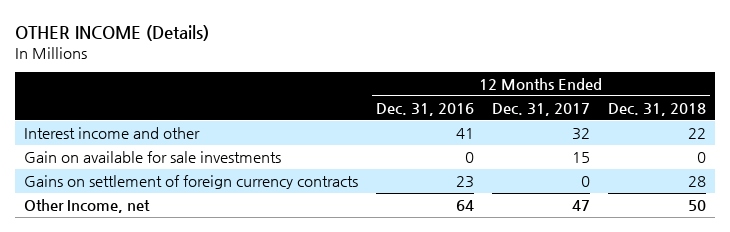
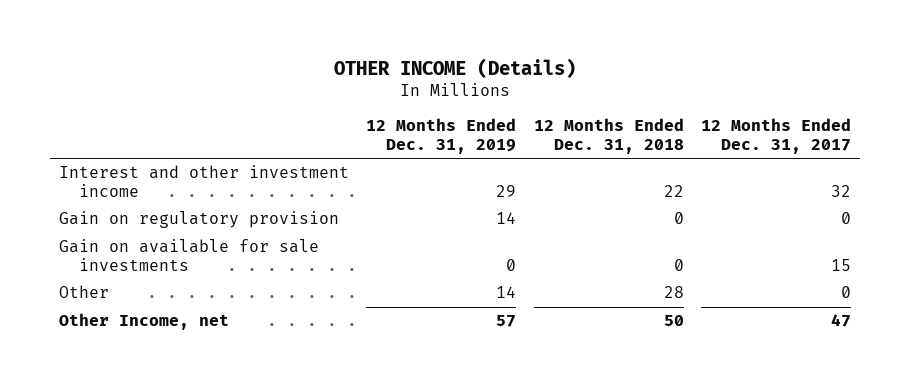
[376,102,475,116] Dec. 31, 2016 -> none
none -> [366,118,517,155] 12 Months Ended Dec. 31, 2019
[24,126,201,139] Interest income and other -> [58,165,349,198] Interest and other investment income
none -> [58,211,339,229] Gain on regulatory provision
[24,174,359,189] Gains on settlement of foreign currency contracts -> none
none -> [58,285,109,299] Other

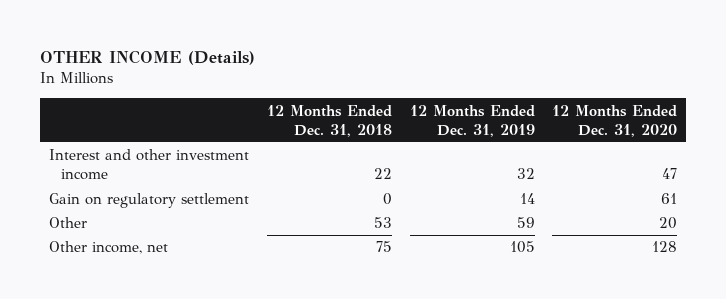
[701,118,852,155] 12 Months Ended Dec. 31, 2017 -> none
none -> [552,104,678,137] 12 Months Ended Dec. 31, 2020
[58,239,319,272] Gain on available for sale investments -> none
[496,185,517,198] 29 -> [516,168,535,180] 32
[58,211,339,229] Gain on regulatory provision -> [48,193,249,209] Gain on regulatory settlement
[496,286,517,299] 14 -> [516,217,535,229] 59
[663,286,684,299] 28 -> [373,217,392,229] 53
[58,313,229,331] Other Income, net -> [48,241,168,255] Other income, net
[496,315,517,328] 57 -> [509,241,535,254] 105
[663,315,684,327] 50 -> [375,241,392,253] 75

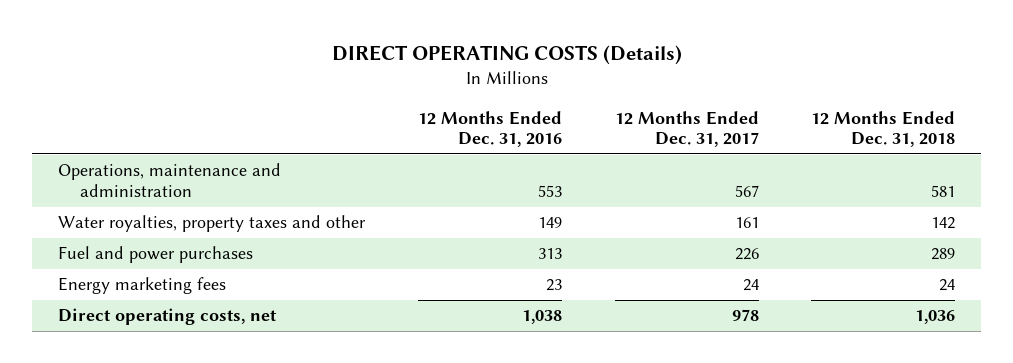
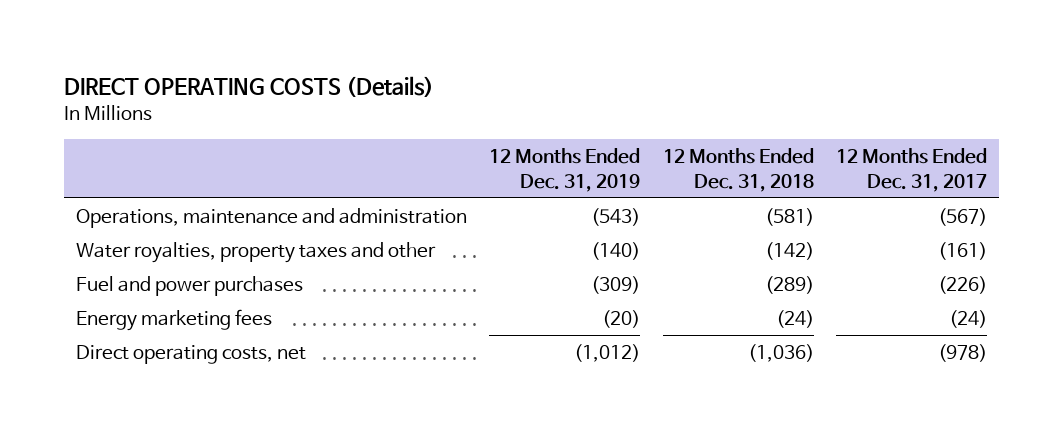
[417,110,562,148] 12 Months Ended Dec. 31, 2016 -> none
none -> [489,148,641,192] 12 Months Ended Dec. 31, 2019
[734,185,759,198] 567 -> [938,207,988,226] (567)
[931,185,956,198] 581 -> [764,207,814,226] (581)
[734,217,759,229] 161 -> [938,241,988,260] (161)
[931,217,956,230] 142 -> [764,241,814,260] (142)
[734,248,759,261] 226 -> [938,275,988,294] (226)
[931,248,956,261] 289 -> [764,275,814,294] (289)
[742,279,759,292] 24 -> [949,309,988,328] (24)
[939,279,956,292] 24 -> [775,309,814,328] (24)
[731,309,759,322] 978 -> [938,343,988,362] (978)
[915,310,956,325] 1,036 -> [747,343,814,362] (1,036)

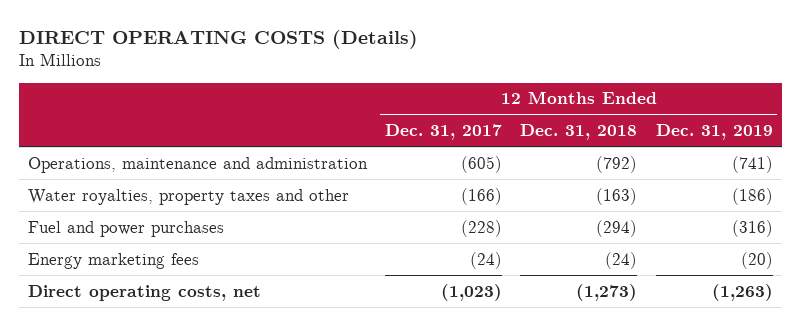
[591,207,641,226] (543) -> [731,155,773,173] (741)
[764,207,814,226] (581) -> [596,155,638,173] (792)
[938,207,988,226] (567) -> [460,155,502,173] (605)
[591,241,641,260] (140) -> [731,187,773,205] (186)
[764,241,814,260] (142) -> [596,187,638,205] (163)
[938,241,988,260] (161) -> [460,187,502,205] (166)
[591,275,641,294] (309) -> [731,219,773,237] (316)
[764,275,814,294] (289) -> [596,219,638,237] (294)
[938,275,988,294] (226) -> [460,219,502,237] (228)
[574,343,641,362] (1,012) -> [711,283,773,301] (1,263)
[747,343,814,362] (1,036) -> [576,283,638,301] (1,273)
[938,343,988,362] (978) -> [440,283,502,301] (1,023)

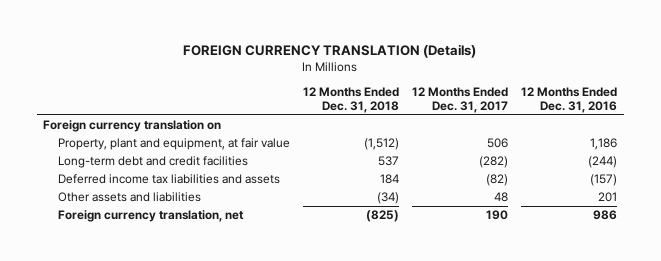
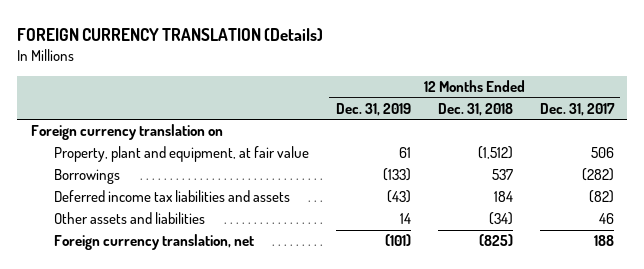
[521,86,618,113] 12 Months Ended Dec. 31, 2016 -> none
none -> [336,102,412,116] Dec. 31, 2019
[57,156,248,169] Long-term debt and credit facilities -> [54,169,121,185] Borrowings
[494,192,509,203] 48 -> [598,213,614,225] 46
[486,210,509,221] 190 -> [593,235,614,247] 188

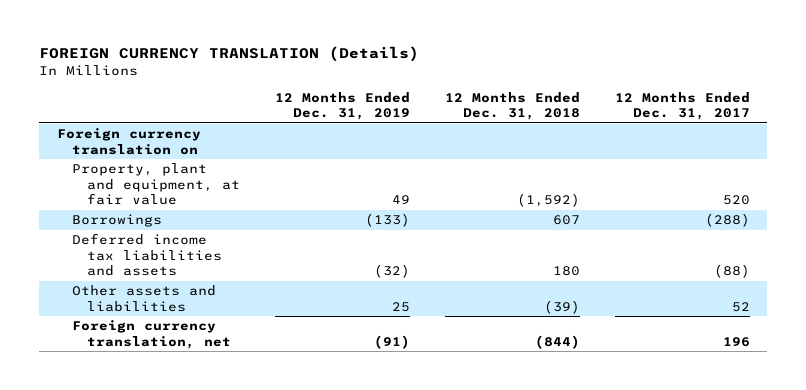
[399,147,412,159] 61 -> [391,194,410,204] 49
[477,146,513,160] (1,512) -> [516,192,580,207] (1,592)
[590,147,614,159] 506 -> [722,194,750,205] 520
[491,169,513,181] 537 -> [552,215,580,226] 607
[581,168,614,182] (282) -> [704,213,750,228] (288)
[387,190,412,204] (43) -> [373,263,410,278] (32)
[493,191,513,203] 184 -> [552,265,580,276] 180
[588,190,614,204] (82) -> [713,263,750,278] (88)
[400,213,412,225] 14 -> [391,301,410,312] 25
[488,212,513,226] (34) -> [543,299,580,314] (39)
[598,213,614,225] 46 -> [731,301,750,312] 52
[385,234,412,247] (101) -> [373,334,410,349] (91)
[478,234,513,247] (825) -> [534,334,580,349] (844)
[593,235,614,247] 188 -> [722,336,750,347] 196

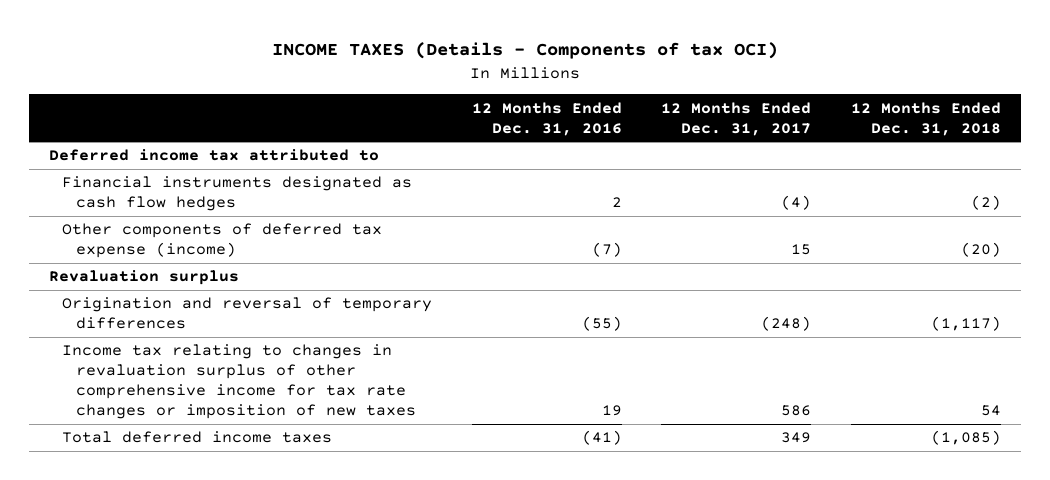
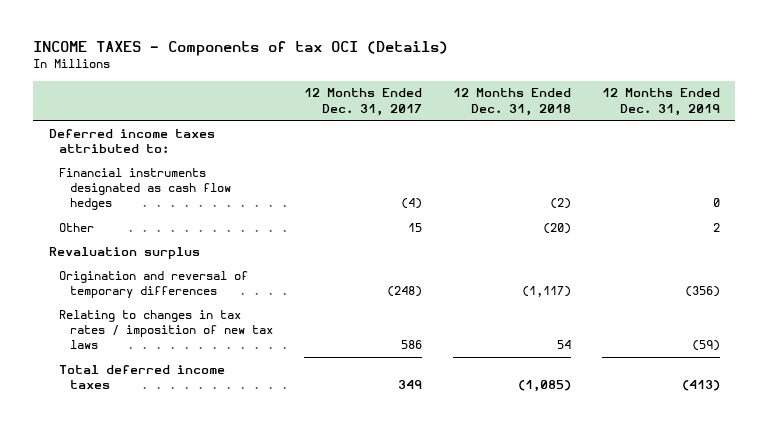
[271,41,778,59] INCOME TAXES (Details - Components of tax OCI) -> [33,41,449,57] INCOME TAXES - Components of tax OCI (Details)
[471,101,622,136] 12 Months Ended Dec. 31, 2016 -> none
none -> [601,88,720,116] 12 Months Ended Dec. 31, 2019
[48,149,379,162] Deferred income tax attributed to -> [48,128,215,154] Deferred income taxes attributed to:
[62,223,383,259] Other components of deferred tax expense (income) -> [59,222,95,232] Other
[62,344,416,420] Income tax relating to changes in revaluation surplus of other comprehensive income for tax rate changes or imposition of new taxes -> [59,309,273,350] Relating to changes in tax rates / imposition of new tax laws

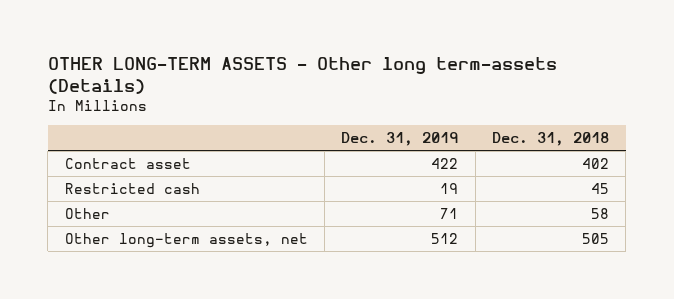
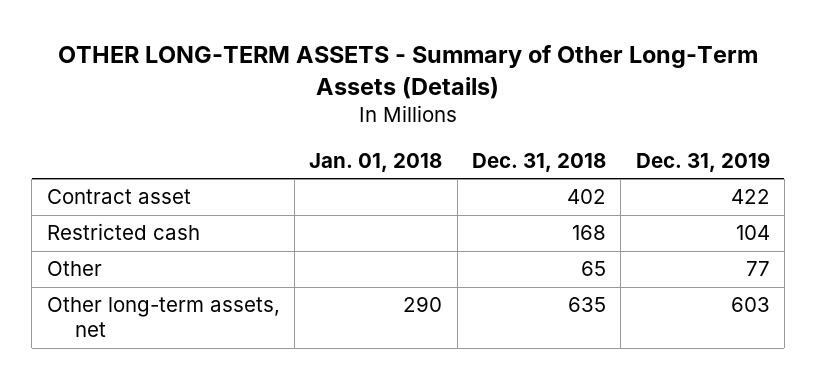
[47,56,557,94] OTHER LONG-TERM ASSETS - Other long term-assets (Details) -> [58,45,759,99] OTHER LONG-TERM ASSETS - Summary of Other Long-Term Assets (Details)
none -> [309,152,443,172] Jan. 01, 2018
[440,183,459,195] 19 -> [735,225,770,241] 104
[590,183,609,195] 45 -> [571,225,606,241] 168
[440,208,459,220] 71 -> [745,261,770,277] 77
[590,208,609,220] 58 -> [580,261,606,277] 65
[431,233,459,245] 512 -> [730,297,770,313] 603
[581,233,609,245] 505 -> [567,297,606,313] 635

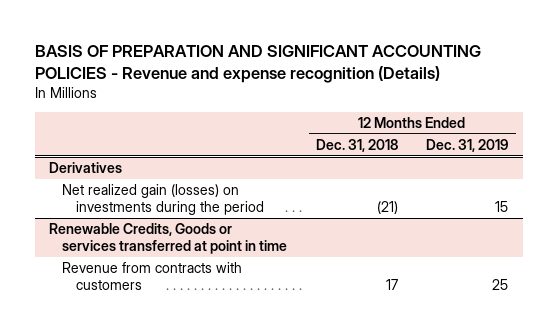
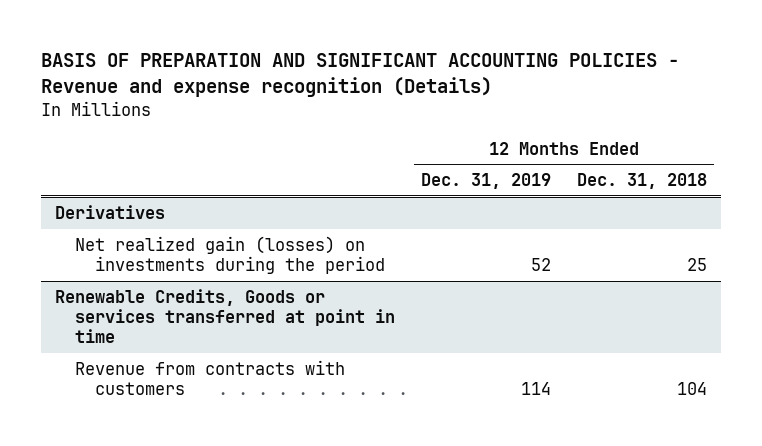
[376,201,398,215] (21) -> [687,258,708,272] 25
[495,201,509,213] 15 -> [531,258,552,272] 52
[385,279,398,291] 17 -> [677,382,708,396] 104
[492,279,509,291] 25 -> [521,382,552,396] 114

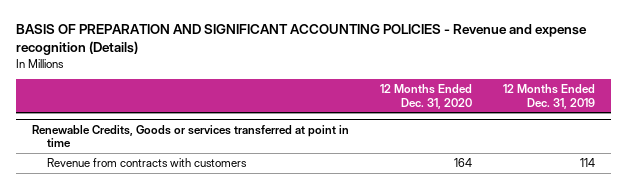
[577,173,708,190] Dec. 31, 2018 -> none
none -> [379,84,472,109] 12 Months Ended Dec. 31, 2020
[54,204,165,219] Derivatives -> none
[74,235,385,275] Net realized gain (losses) on investments during the period -> none

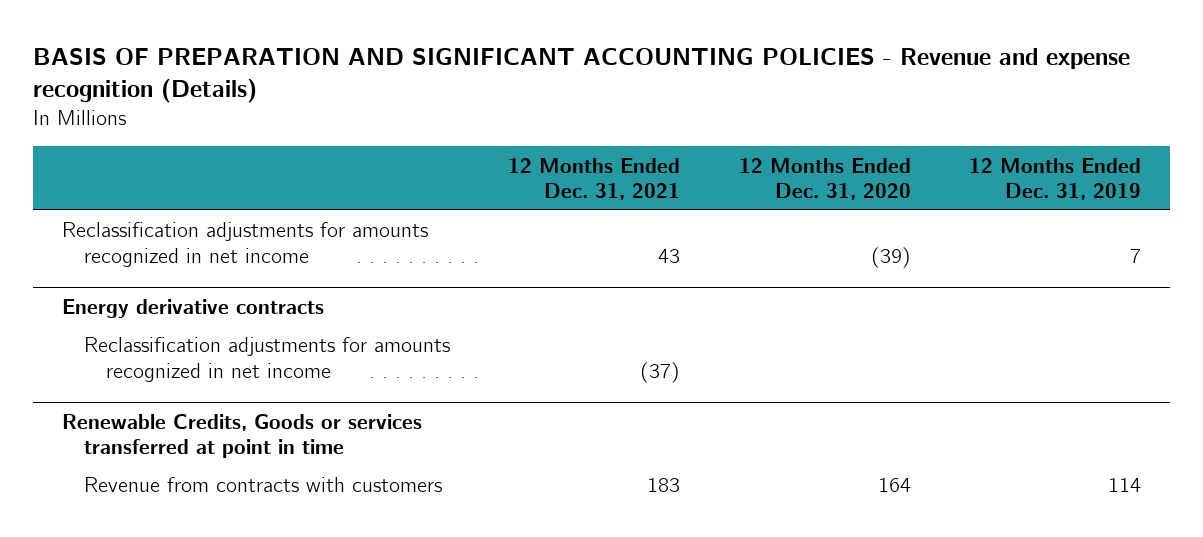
none -> [508,157,681,200] 12 Months Ended Dec. 31, 2021
none -> [62,222,429,267] Reclassification adjustments for amounts recognized in net income
none -> [62,298,325,318] Energy derivative contracts
none -> [84,337,451,382] Reclassification adjustments for amounts recognized in net income

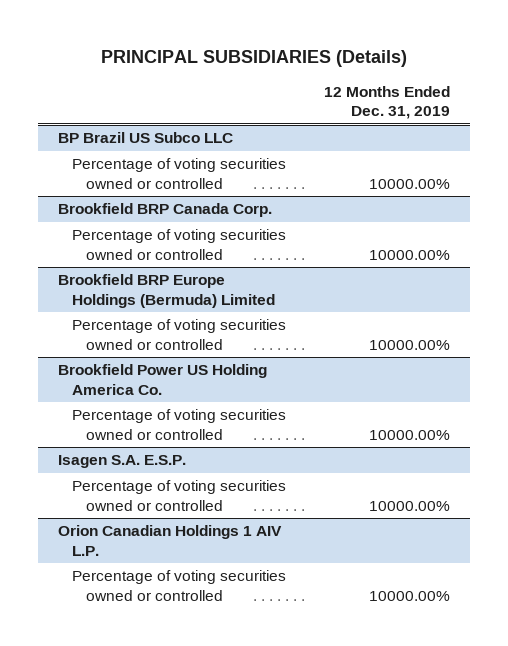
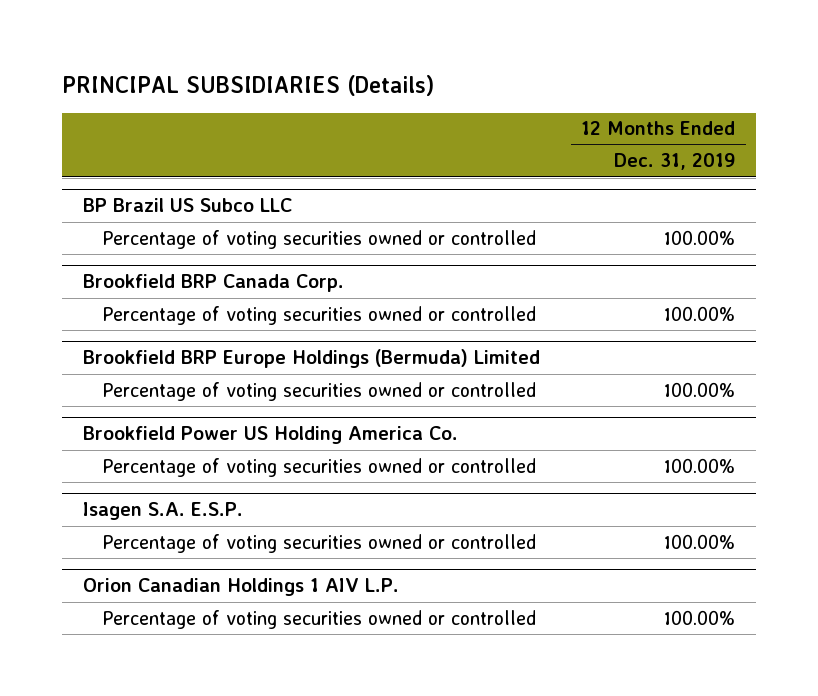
[369,178,451,189] 10000.00% -> [663,229,736,245] 100.00%
[369,249,451,260] 10000.00% -> [663,305,736,321] 100.00%
[369,339,451,350] 10000.00% -> [663,381,736,397] 100.00%
[369,429,451,440] 10000.00% -> [663,457,736,473] 100.00%
[369,500,451,511] 10000.00% -> [663,533,736,549] 100.00%
[369,590,451,601] 10000.00% -> [663,609,736,625] 100.00%

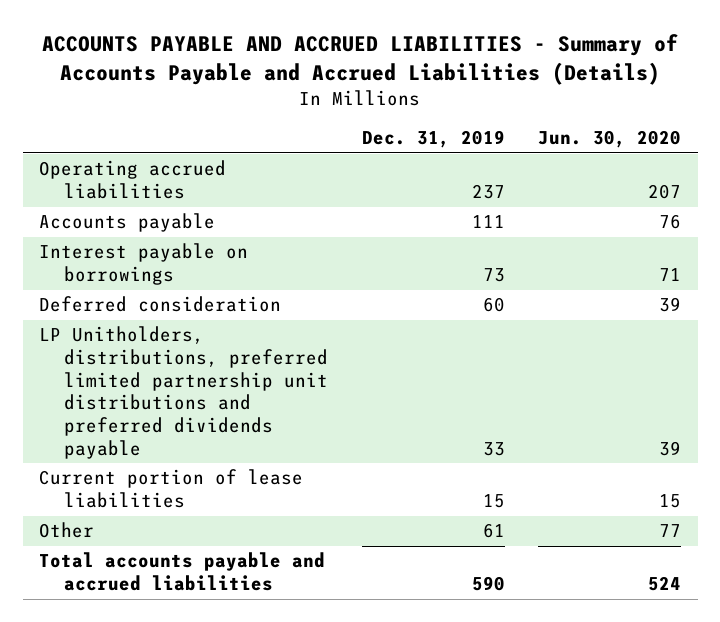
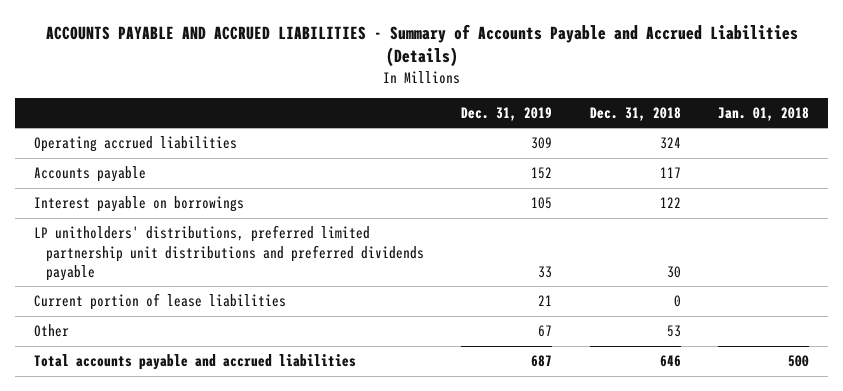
[537,130,681,149] Jun. 30, 2020 -> none
none -> [589,106,681,121] Dec. 31, 2018
none -> [718,106,810,121] Jan. 01, 2018
[39,296,282,313] Deferred consideration -> none
[471,184,505,200] 237 -> [531,137,553,150] 309
[471,215,505,229] 111 -> [531,167,553,180] 152
[482,268,505,283] 73 -> [531,197,553,210] 105
[39,326,329,459] LP Unitholders, distributions, preferred limited partnership unit distributions and preferred dividends payable -> [33,225,425,281] LP unitholders' distributions, preferred limited partnership unit distributions and preferred dividends payable
[482,494,505,509] 15 -> [538,295,553,307] 21
[482,523,505,539] 61 -> [538,325,553,338] 67
[471,576,505,592] 590 -> [531,355,553,368] 687

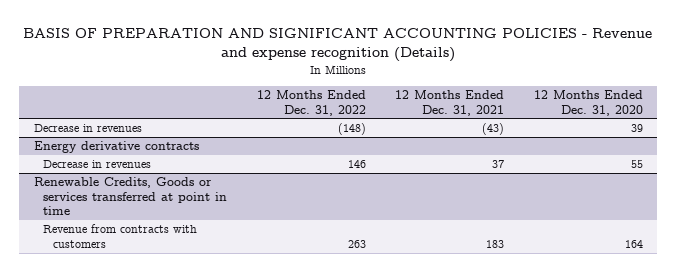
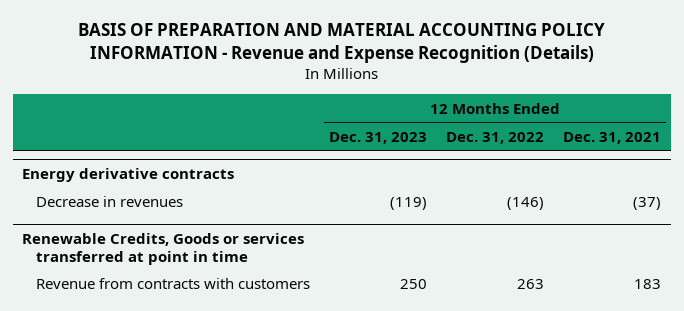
[23,28,653,63] BASIS OF PREPARATION AND SIGNIFICANT ACCOUNTING POLICIES - Revenue and expense recognition (Details) -> [77,22,605,64] BASIS OF PREPARATION AND MATERIAL ACCOUNTING POLICY INFORMATION - Revenue and Expense Recognition (Details)
[533,90,643,116] 12 Months Ended Dec. 31, 2020 -> none
none -> [328,131,427,144] Dec. 31, 2023
[33,124,142,133] Decrease in revenues -> none
[347,160,366,169] 146 -> [507,197,545,211] (146)
[492,160,505,169] 37 -> [633,197,662,211] (37)

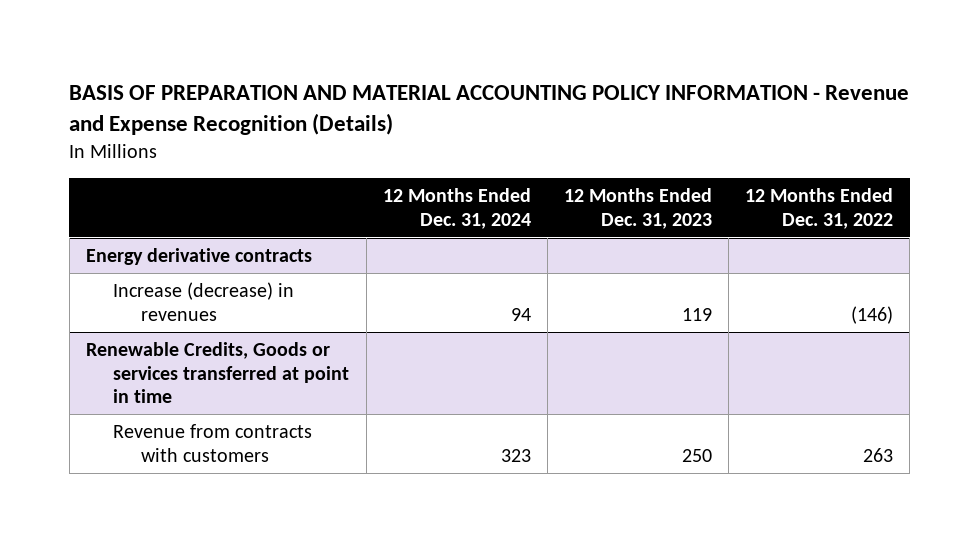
[563,131,662,144] Dec. 31, 2021 -> none
none -> [382,188,531,229] 12 Months Ended Dec. 31, 2024
[35,196,183,208] Decrease in revenues -> [113,282,295,321] Increase (decrease) in revenues
[389,197,427,211] (119) -> [681,307,712,321] 119

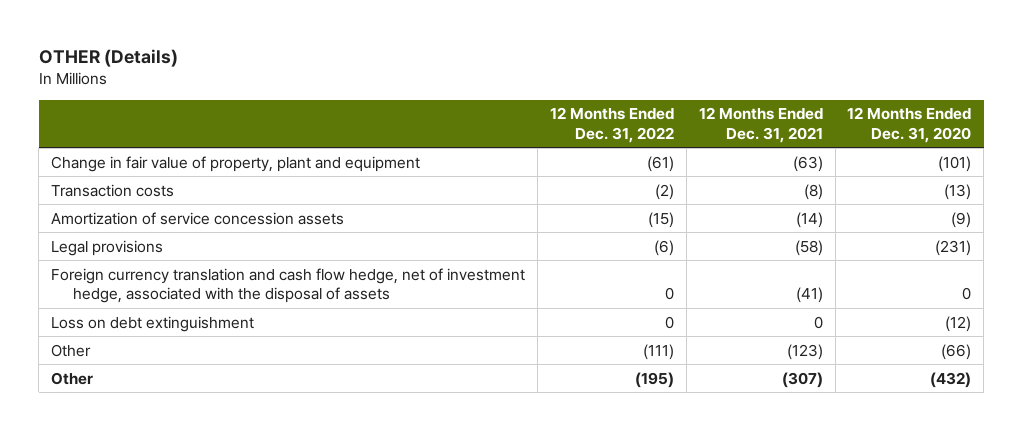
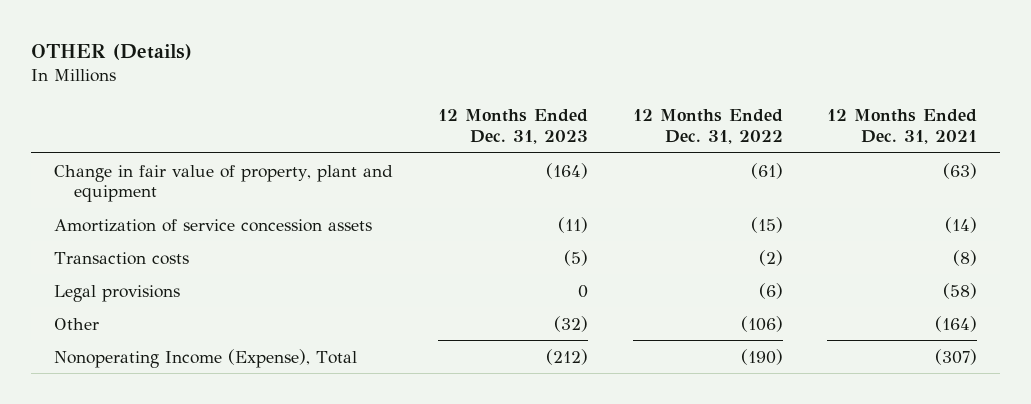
[847,107,972,143] 12 Months Ended Dec. 31, 2020 -> none
none -> [437,109,588,144] 12 Months Ended Dec. 31, 2023
[51,183,175,197] Transaction costs -> [53,251,189,265] Transaction costs
[51,267,526,304] Foreign currency translation and cash flow hedge, net of investment hedge, associated with the disposal of assets -> none
[51,315,255,332] Loss on debt extinguishment -> none
[51,371,94,385] Other -> none
[642,343,674,360] (111) -> [740,315,783,332] (106)
[786,343,823,360] (123) -> [935,315,978,332] (164)
none -> [53,348,357,368] Nonoperating Income (Expense), Total

